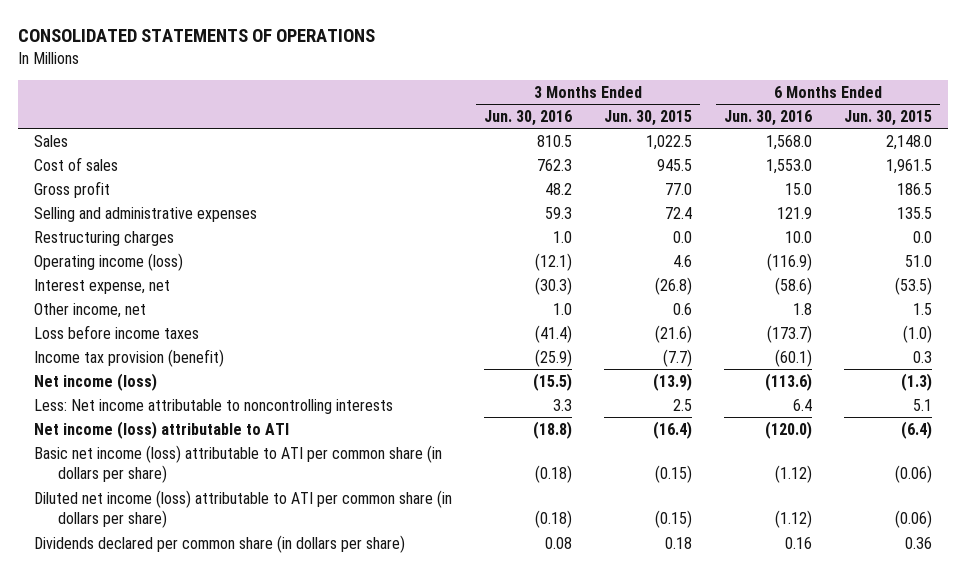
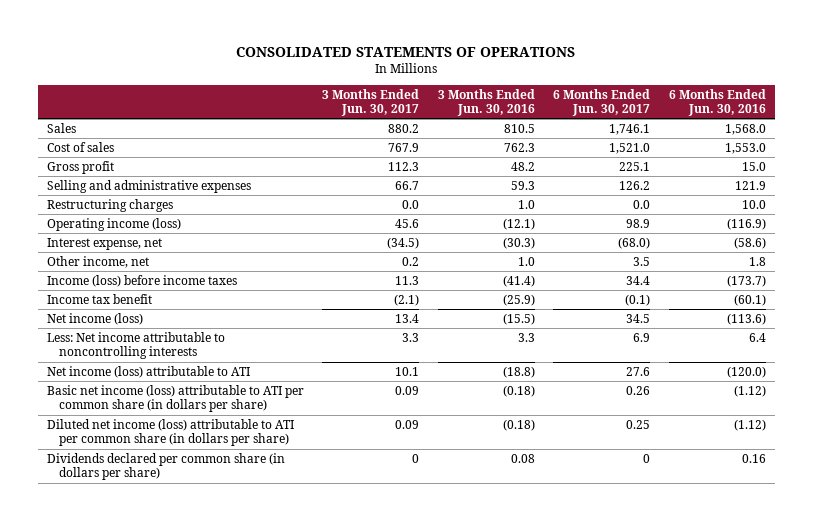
[603,109,692,126] Jun. 30, 2015 -> none
[843,109,932,126] Jun. 30, 2015 -> none
none -> [322,88,420,117] 3 Months Ended Jun. 30, 2017
none -> [553,88,651,117] 6 Months Ended Jun. 30, 2017
[33,324,199,339] Loss before income taxes -> [47,274,238,287] Income (loss) before income taxes
[33,348,224,367] Income tax provision (benefit) -> [47,293,153,304] Income tax benefit

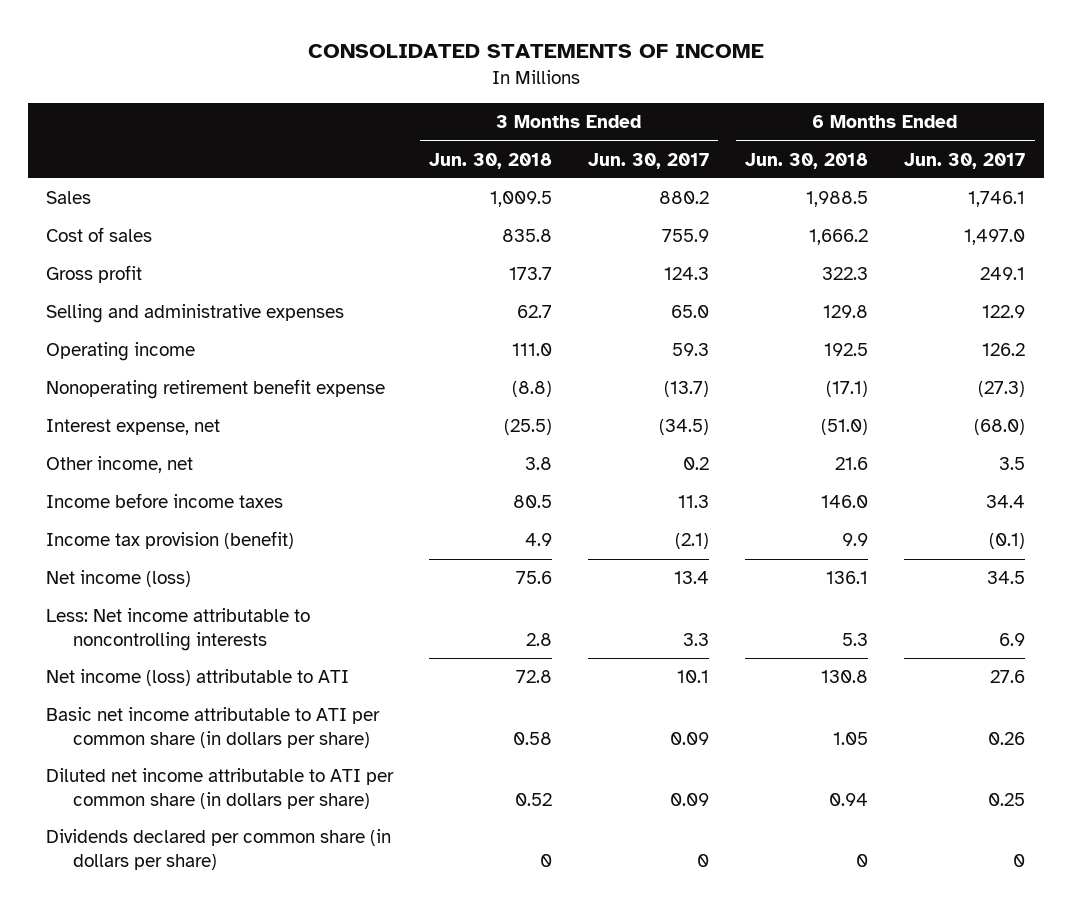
[236,46,576,57] CONSOLIDATED STATEMENTS OF OPERATIONS -> [307,43,764,58] CONSOLIDATED STATEMENTS OF INCOME
[437,88,535,117] 3 Months Ended Jun. 30, 2016 -> none
[668,88,766,117] 6 Months Ended Jun. 30, 2016 -> none
none -> [429,152,553,169] Jun. 30, 2018
none -> [745,152,869,169] Jun. 30, 2018
[47,198,174,212] Restructuring charges -> none
[388,142,420,152] 767.9 -> [662,229,710,243] 755.9
[609,142,651,154] 1,521.0 -> [964,229,1026,246] 1,497.0
[388,161,420,171] 112.3 -> [664,267,710,281] 124.3
[619,161,651,171] 225.1 -> [980,267,1026,281] 249.1
[395,180,420,190] 66.7 -> [671,305,710,319] 65.0
[619,180,651,190] 126.2 -> [982,305,1026,319] 122.9
[47,217,182,231] Operating income (loss) -> [45,342,195,362] Operating income
[395,218,420,228] 45.6 -> [672,343,710,357] 59.3
[626,218,651,228] 98.9 -> [982,343,1026,357] 126.2
none -> [45,379,385,400] Nonoperating retirement benefit expense
[47,274,238,287] Income (loss) before income taxes -> [45,493,283,509] Income before income taxes
[47,293,153,304] Income tax benefit -> [45,531,294,550] Income tax provision (benefit)
[47,384,305,413] Basic net income (loss) attributable to ATI per common share (in dollars per share) -> [45,707,380,749] Basic net income attributable to ATI per common share (in dollars per share)
[47,418,295,447] Diluted net income (loss) attributable to ATI per common share (in dollars per share) -> [45,768,394,810] Diluted net income attributable to ATI per common share (in dollars per share)

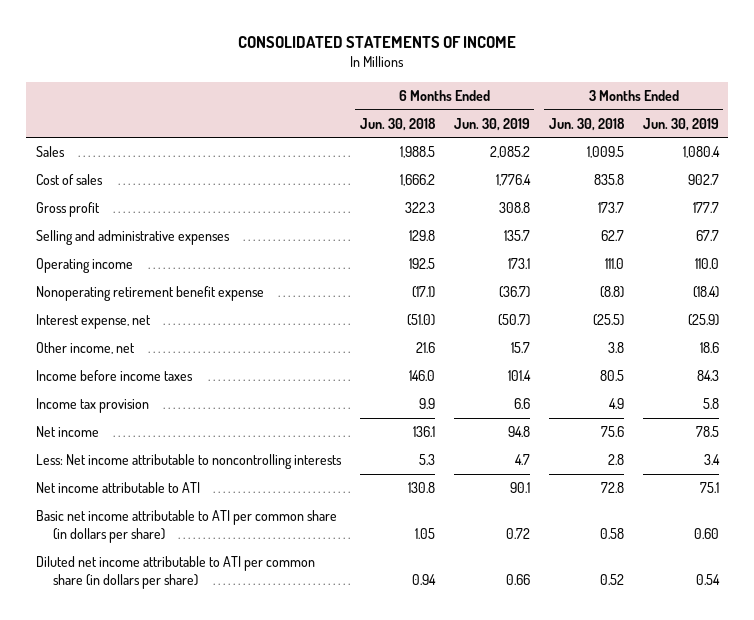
[588,152,710,169] Jun. 30, 2017 -> none
[904,152,1026,169] Jun. 30, 2017 -> none
none -> [453,117,530,131] Jun. 30, 2019
none -> [642,117,719,131] Jun. 30, 2019
[45,531,294,550] Income tax provision (benefit) -> [35,398,149,414] Income tax provision
[45,570,191,588] Net income (loss) -> [35,426,99,438] Net income
[45,669,349,687] Net income (loss) attributable to ATI -> [35,482,200,494] Net income attributable to ATI
[45,829,391,871] Dividends declared per common share (in dollars per share) -> none

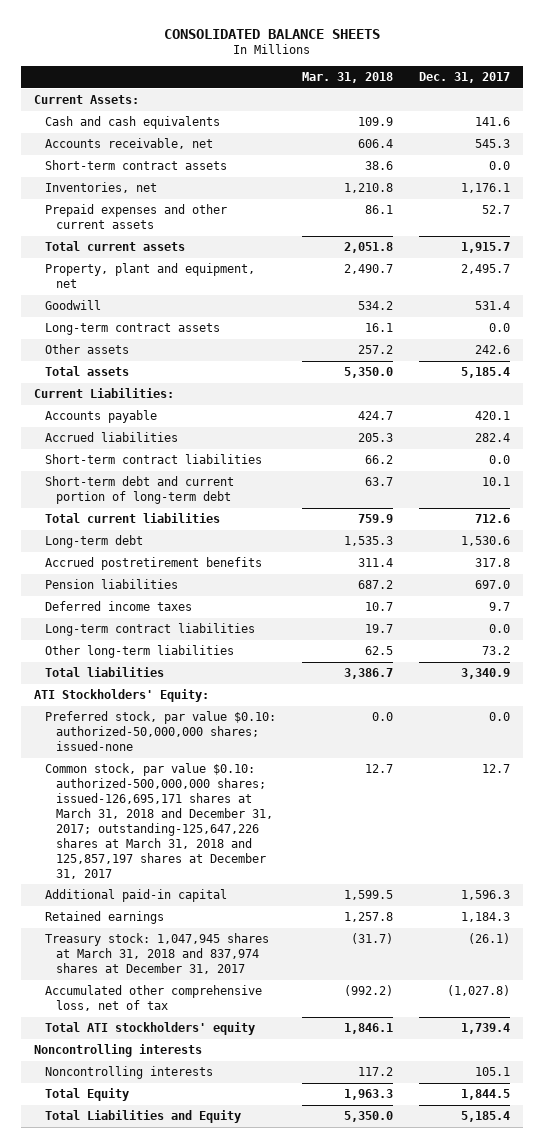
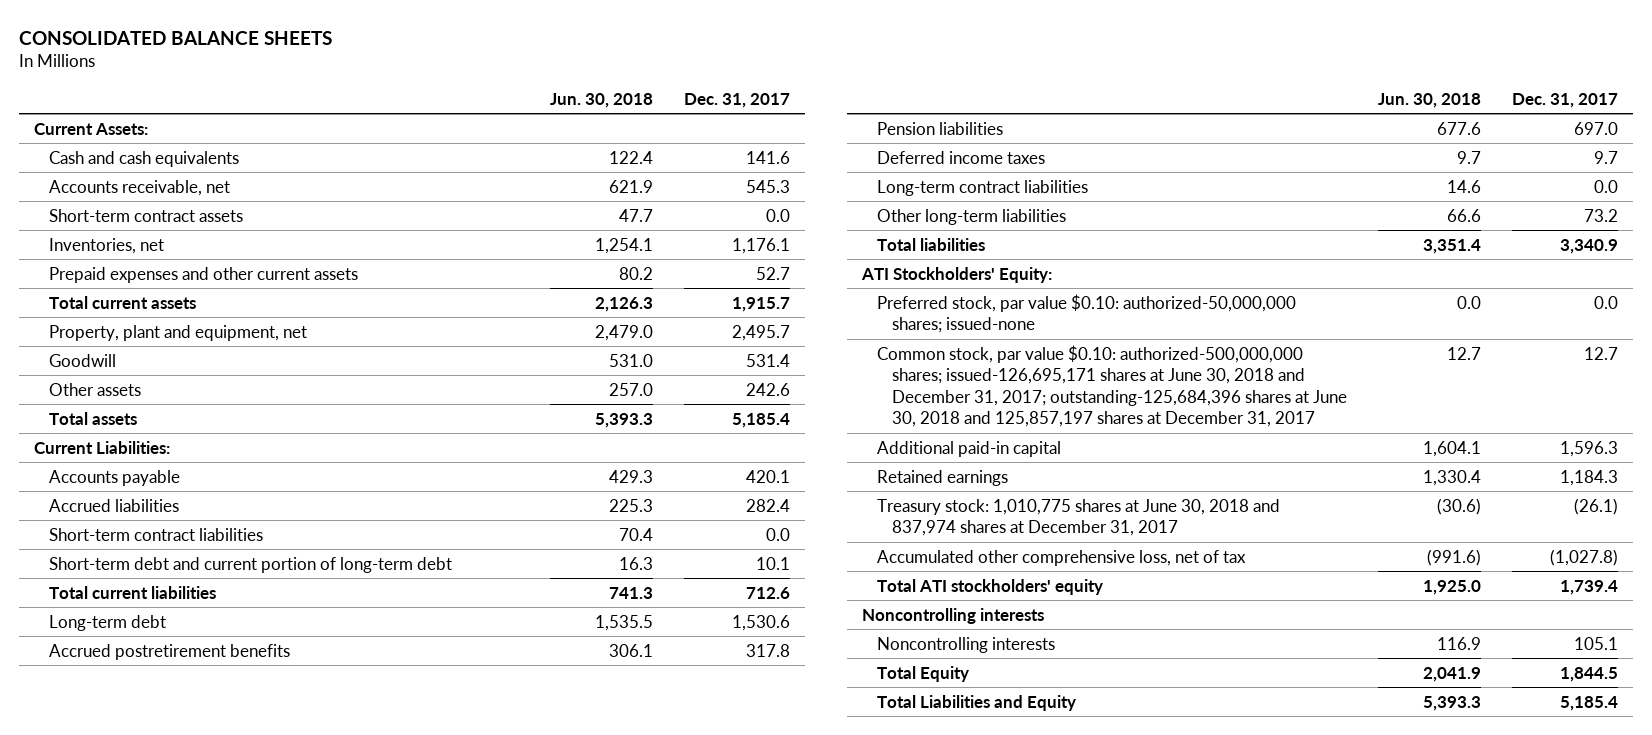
[301,72,393,84] Mar. 31, 2018 -> none
none -> [550,92,654,108] Jun. 30, 2018
[44,323,220,336] Long-term contract assets -> none
[44,763,273,879] Common stock, par value $0.10: authorized-500,000,000 shares; issued-126,695,171 shares at March 31, 2018 and December 31, 2017; outstanding-125,647,226 shares at March 31, 2018 and 125,857,197 shares at December 31, 2017 -> [877,344,1348,427] Common stock, par value $0.10: authorized-500,000,000 shares; issued-126,695,171 shares at June 30, 2018 and December 31, 2017; outstanding-125,684,396 shares at June 30, 2018 and 125,857,197 shares at December 31, 2017
[44,933,269,975] Treasury stock: 1,047,945 shares at March 31, 2018 and 837,974 shares at December 31, 2017 -> [877,498,1281,537] Treasury stock: 1,010,775 shares at June 30, 2018 and 837,974 shares at December 31, 2017

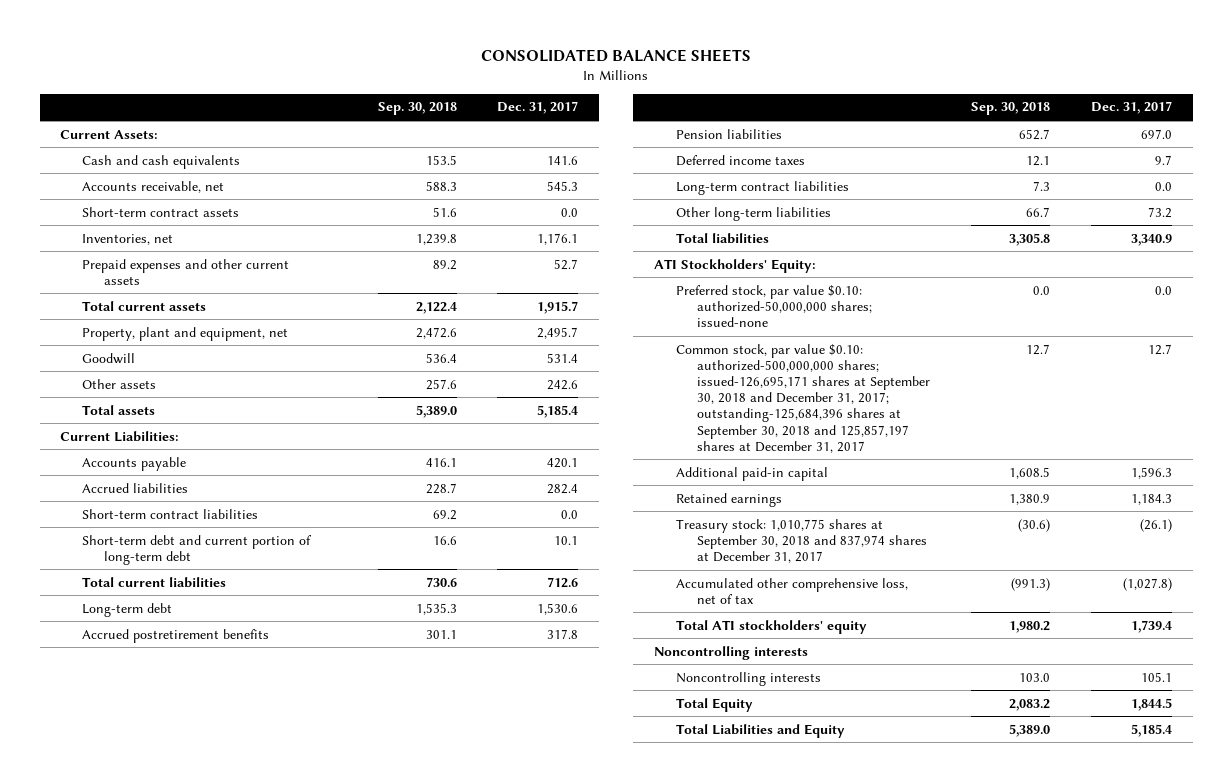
[550,92,654,108] Jun. 30, 2018 -> none
none -> [377,102,457,116] Sep. 30, 2018
[877,344,1348,427] Common stock, par value $0.10: authorized-500,000,000 shares; issued-126,695,171 shares at June 30, 2018 and December 31, 2017; outstanding-125,684,396 shares at June 30, 2018 and 125,857,197 shares at December 31, 2017 -> [675,343,931,453] Common stock, par value $0.10: authorized-500,000,000 shares; issued-126,695,171 shares at September 30, 2018 and December 31, 2017; outstanding-125,684,396 shares at September 30, 2018 and 125,857,197 shares at December 31, 2017
[877,498,1281,537] Treasury stock: 1,010,775 shares at June 30, 2018 and 837,974 shares at December 31, 2017 -> [675,518,928,563] Treasury stock: 1,010,775 shares at September 30, 2018 and 837,974 shares at December 31, 2017

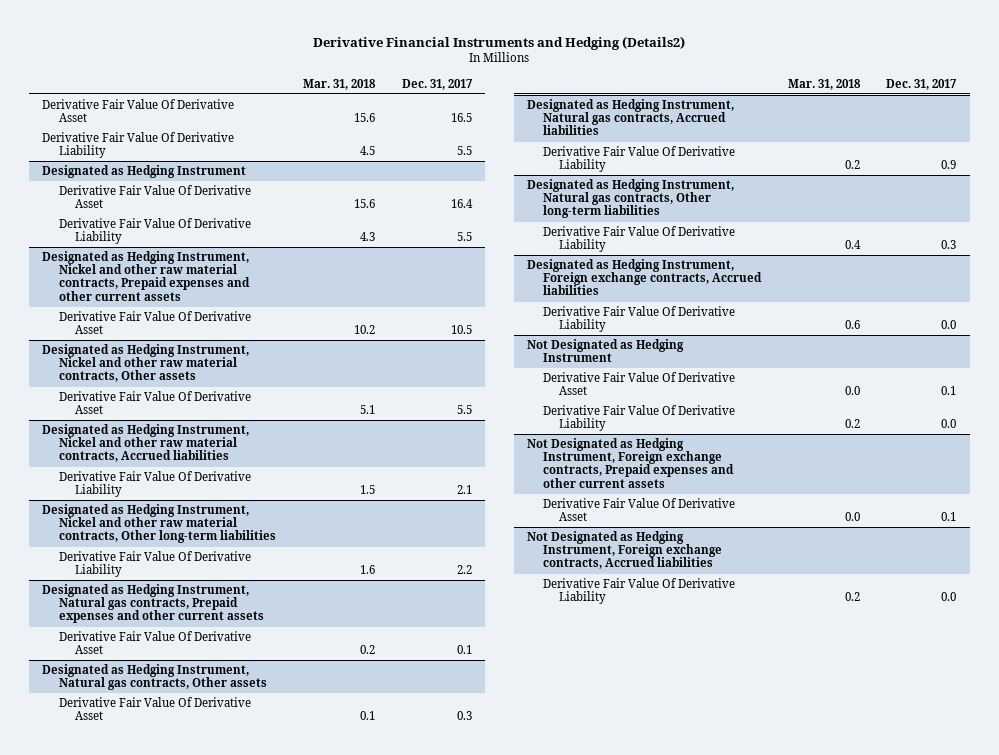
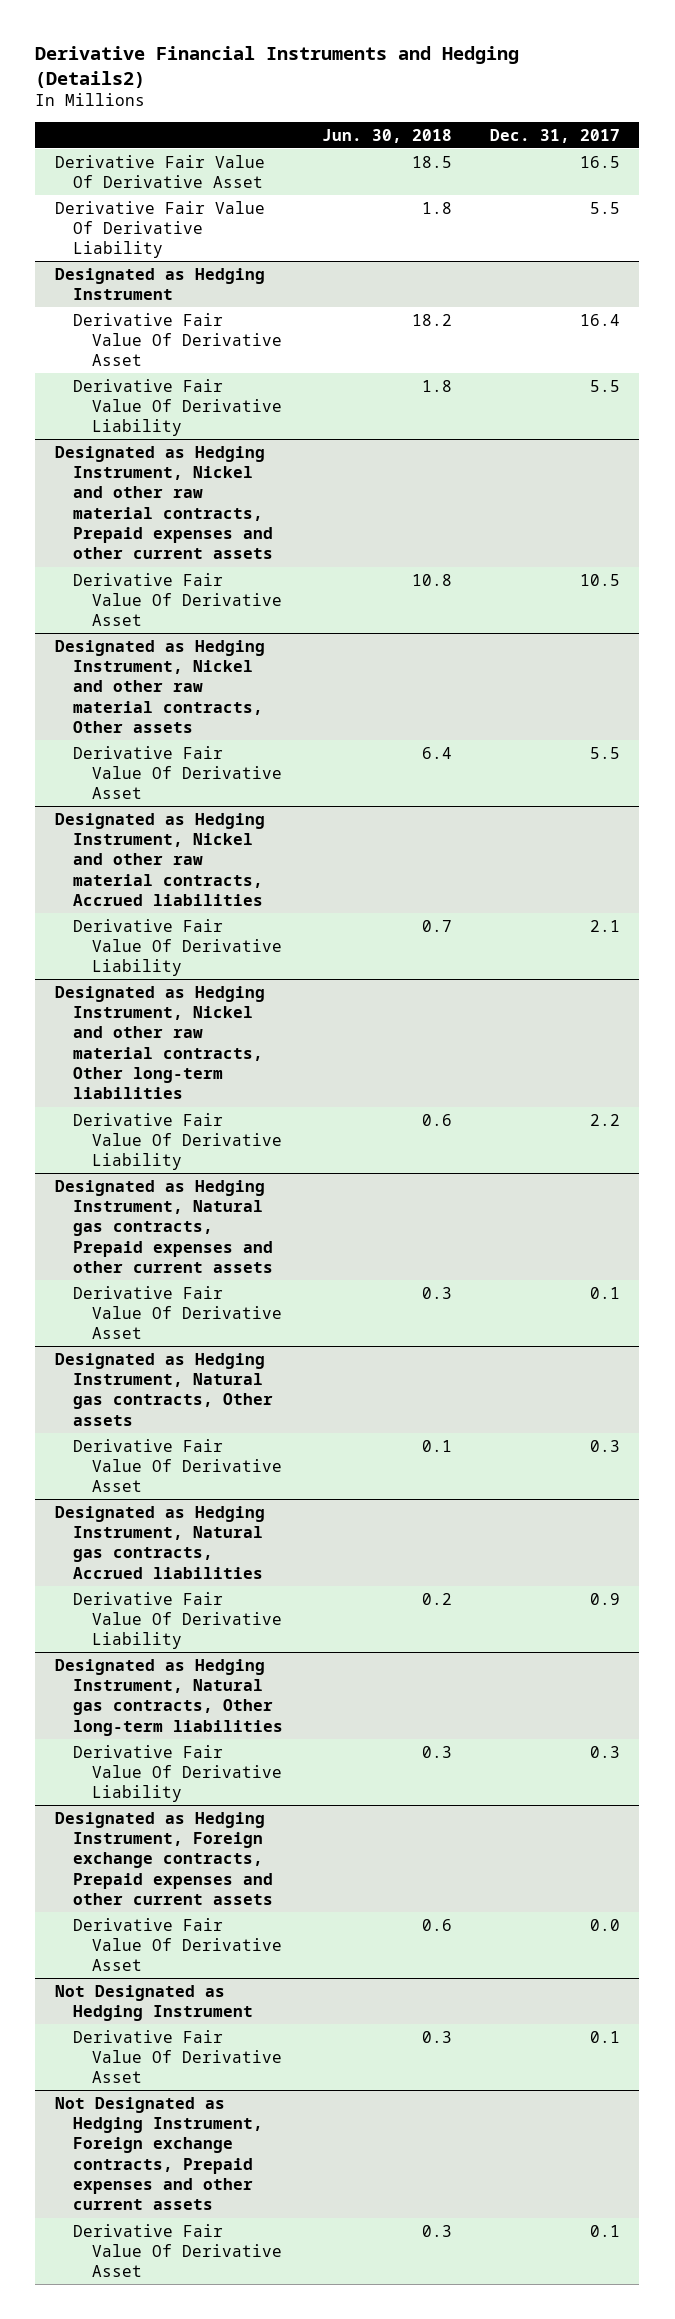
[303,78,377,90] Mar. 31, 2018 -> none
none -> [321,128,452,143] Jun. 30, 2018
[526,259,762,296] Designated as Hedging Instrument, Foreign exchange contracts, Accrued liabilities -> none
none -> [54,1811,274,1906] Designated as Hedging Instrument, Foreign exchange contracts, Prepaid expenses and other current assets
[542,306,735,333] Derivative Fair Value Of Derivative Liability -> [73,1917,283,1972] Derivative Fair Value Of Derivative Asset
[542,405,735,432] Derivative Fair Value Of Derivative Liability -> none
[526,531,722,570] Not Designated as Hedging Instrument, Foreign exchange contracts, Accrued liabilities -> none
[542,578,735,605] Derivative Fair Value Of Derivative Liability -> none

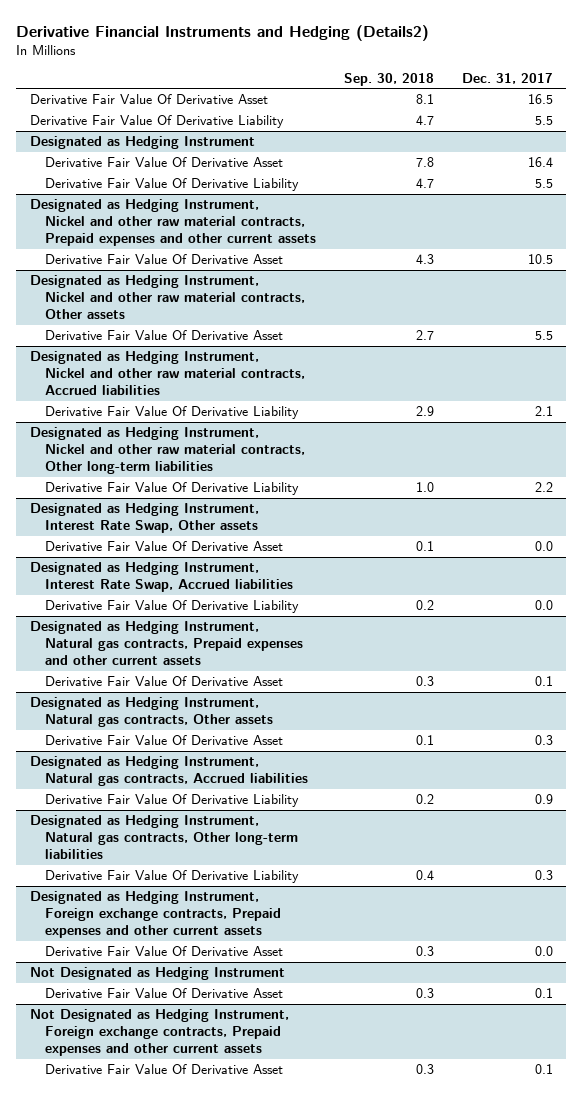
[321,128,452,143] Jun. 30, 2018 -> none
none -> [343,72,434,86] Sep. 30, 2018
none -> [29,502,259,533] Designated as Hedging Instrument, Interest Rate Swap, Other assets
none -> [44,540,283,551] Derivative Fair Value Of Derivative Asset
none -> [29,561,293,592] Designated as Hedging Instrument, Interest Rate Swap, Accrued liabilities
none -> [44,599,299,613] Derivative Fair Value Of Derivative Liability

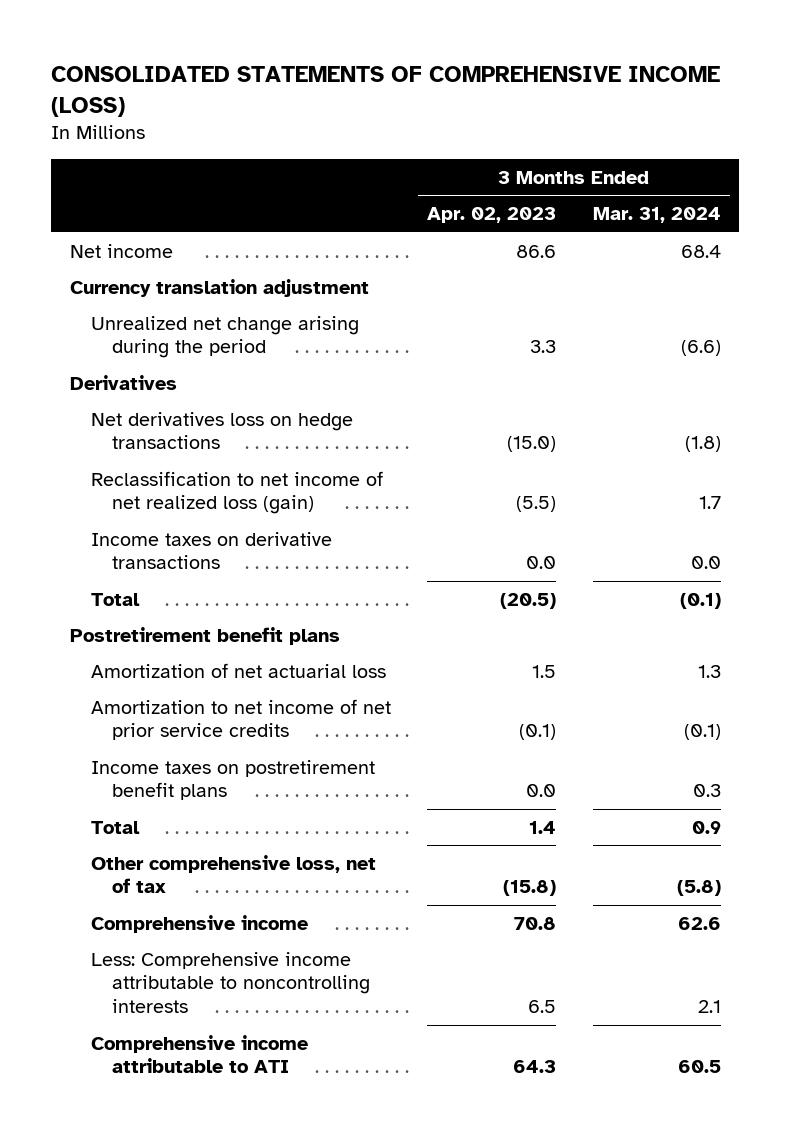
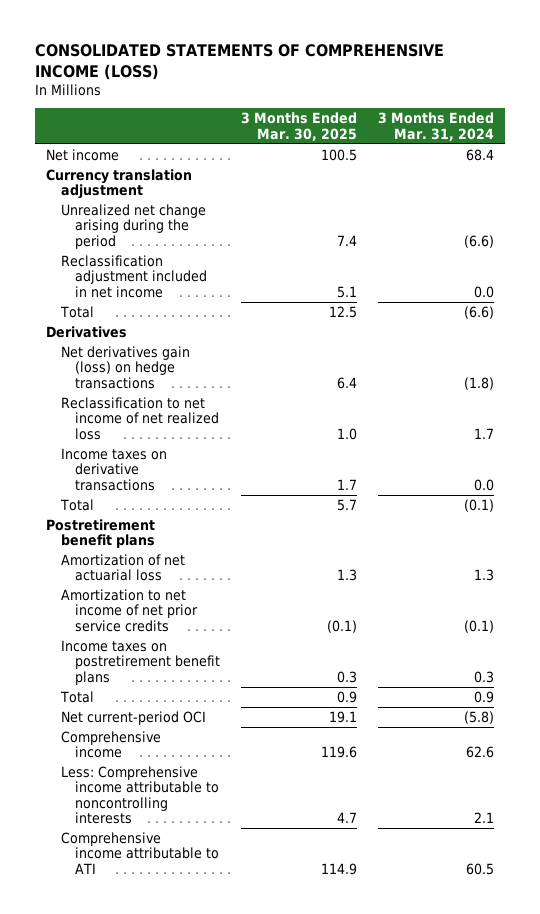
[427,207,557,224] Apr. 02, 2023 -> none
none -> [241,112,358,141] 3 Months Ended Mar. 30, 2025
none -> [60,254,208,298] Reclassification adjustment included in net income
none -> [59,305,94,318] Total
[90,411,353,450] Net derivatives loss on hedge transactions -> [60,345,190,389] Net derivatives gain (loss) on hedge transactions
[90,470,383,515] Reclassification to net income of net realized loss (gain) -> [60,396,220,440] Reclassification to net income of net realized loss
[90,854,376,894] Other comprehensive loss, net of tax -> [60,710,206,725] Net current-period OCI

